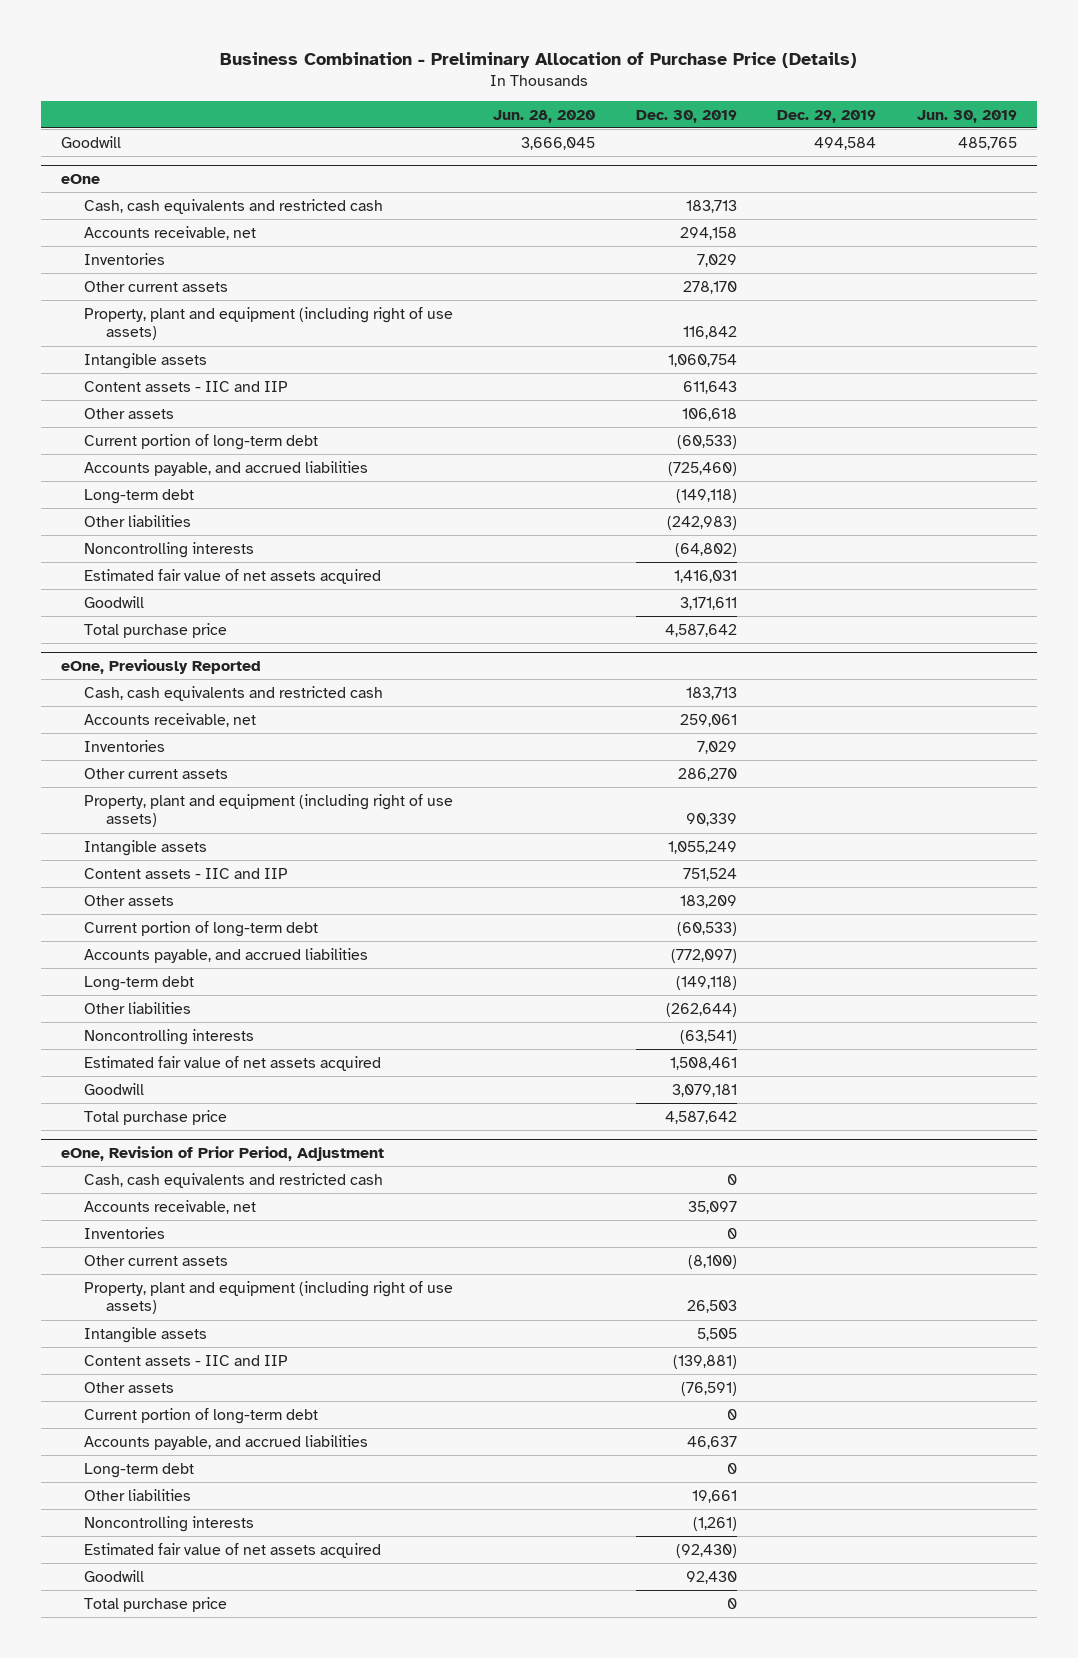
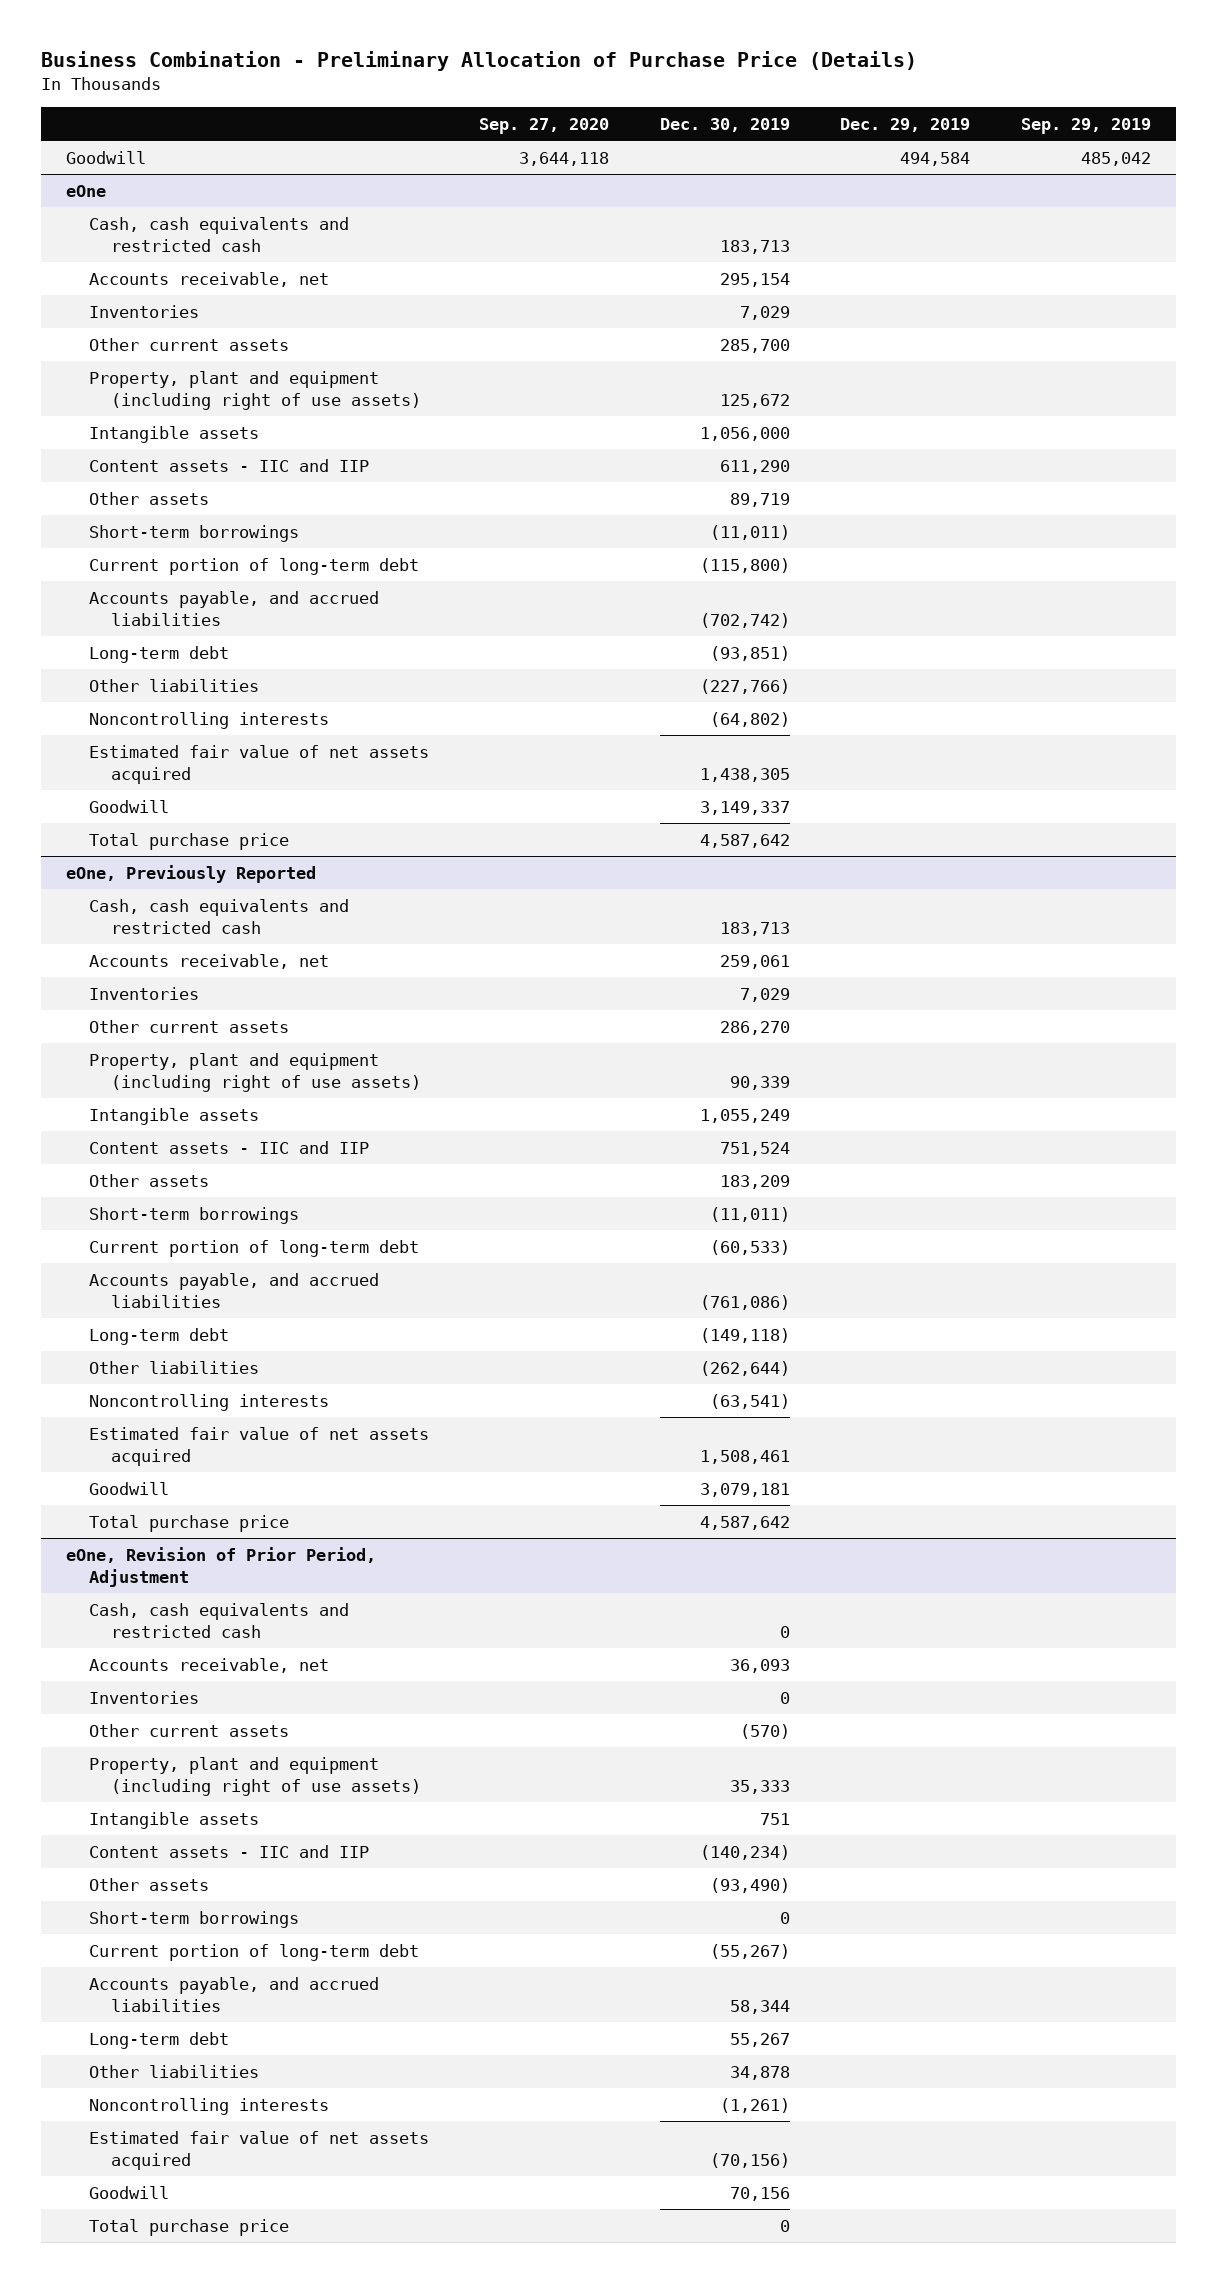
[493,109,596,123] Jun. 28, 2020 -> none
[916,109,1017,123] Jun. 30, 2019 -> none
none -> [479,118,610,135] Sep. 27, 2020
none -> [1020,118,1151,135] Sep. 29, 2019
[679,226,737,240] 294,158 -> [719,272,790,287] 295,154
[682,280,737,294] 278,170 -> [719,338,790,353] 285,700
[682,326,737,340] 116,842 -> [719,393,790,408] 125,672
[667,353,737,367] 1,060,754 -> [699,426,790,441] 1,056,000
[682,380,737,394] 611,643 -> [719,459,790,474] 611,290
[681,407,737,421] 106,618 -> [729,492,790,507] 89,719
none -> [88,524,299,542] Short-term borrowings
[676,434,737,449] (60,533) -> [699,557,790,573] (115,800)
[667,461,737,476] (725,460) -> [699,612,790,628] (702,742)
[675,488,737,503] (149,118) -> [709,645,790,661] (93,851)
[666,515,737,530] (242,983) -> [699,678,790,694] (227,766)
[673,569,737,583] 1,416,031 -> [699,767,790,782] 1,438,305
[679,596,737,610] 3,171,611 -> [699,800,790,815] 3,149,337
none -> [88,1206,299,1224] Short-term borrowings
[670,948,737,963] (772,097) -> [699,1294,790,1310] (761,086)
[687,1200,737,1214] 35,097 -> [729,1658,790,1673] 36,093
[687,1254,737,1269] (8,100) -> [739,1723,790,1739] (570)
[686,1300,737,1314] 26,503 -> [729,1779,790,1794] 35,333
[696,1327,737,1341] 5,505 -> [759,1812,790,1825] 751
[672,1354,737,1369] (139,881) -> [699,1844,790,1860] (140,234)
[680,1381,737,1396] (76,591) -> [709,1877,790,1893] (93,490)
none -> [88,1910,299,1928] Short-term borrowings
[726,1408,737,1420] 0 -> [709,1943,790,1959] (55,267)
[686,1435,737,1449] 46,637 -> [729,1999,790,2014] 58,344
[726,1462,737,1474] 0 -> [729,2032,790,2047] 55,267
[691,1489,737,1503] 19,661 -> [729,2065,790,2080] 34,878
[675,1543,737,1558] (92,430) -> [709,2152,790,2168] (70,156)
[685,1570,737,1584] 92,430 -> [729,2186,790,2201] 70,156

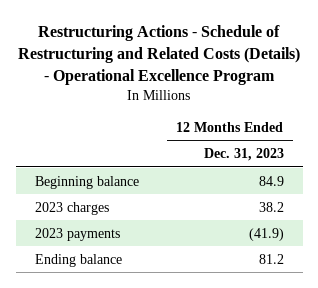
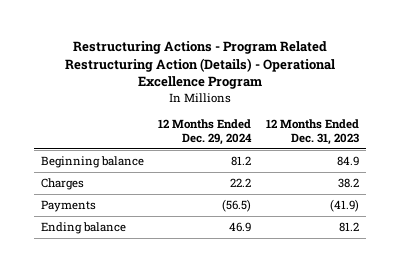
[18,25,301,86] Restructuring Actions - Schedule of Restructuring and Related Costs (Details) - Operational Excellence Program -> [64,41,335,90] Restructuring Actions - Program Related Restructuring Action (Details) - Operational Excellence Program
none -> [158,118,253,145] 12 Months Ended Dec. 29, 2024
[34,201,109,215] 2023 charges -> [40,177,84,190] Charges
[34,227,120,241] 2023 payments -> [40,199,96,212] Payments

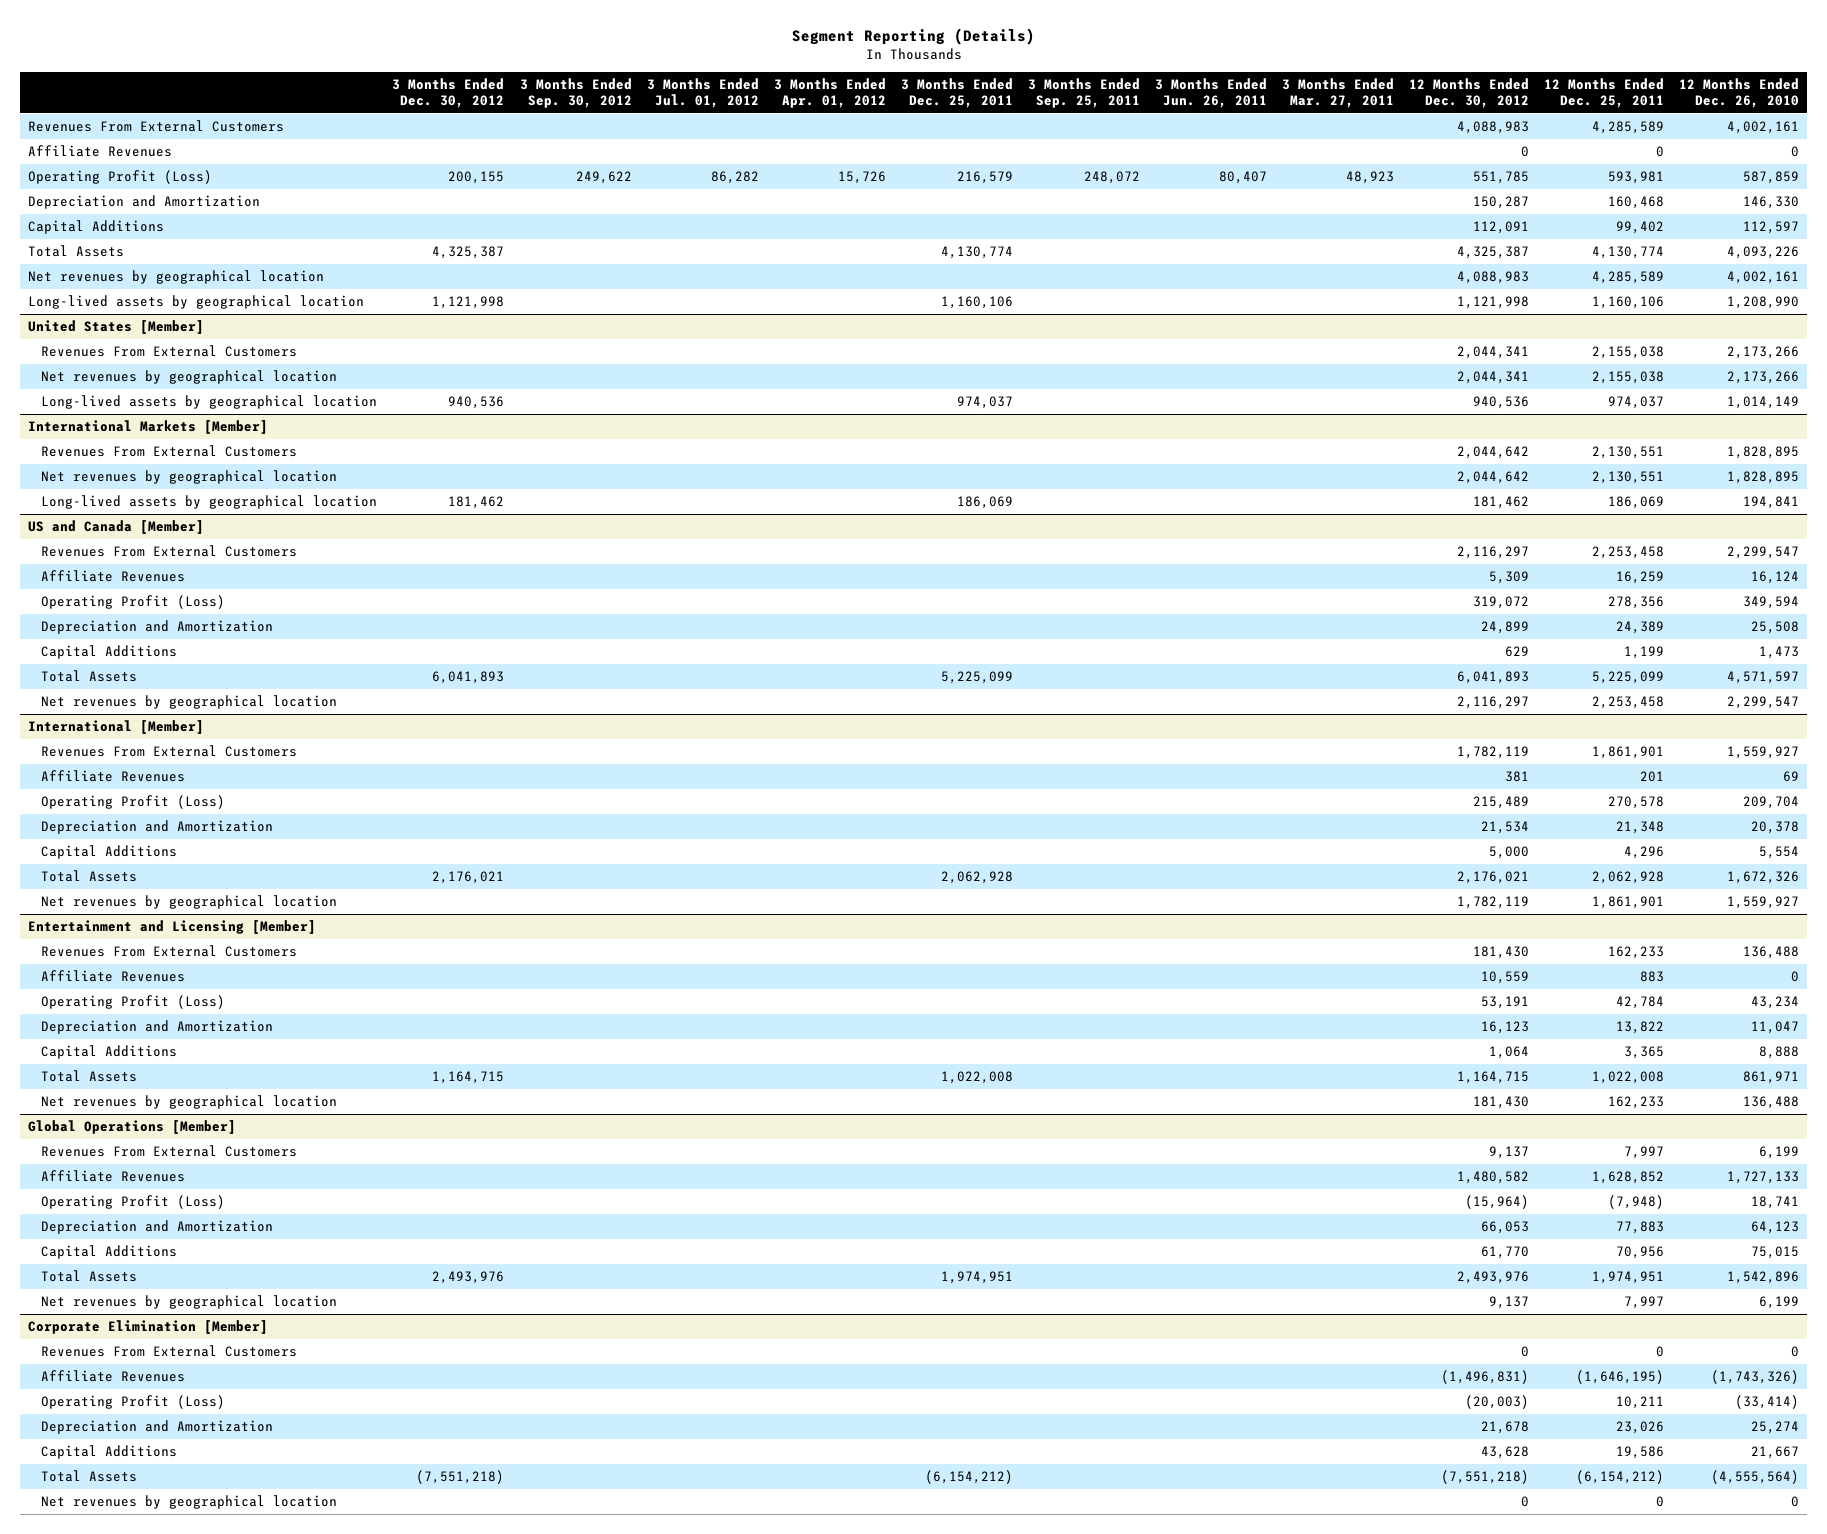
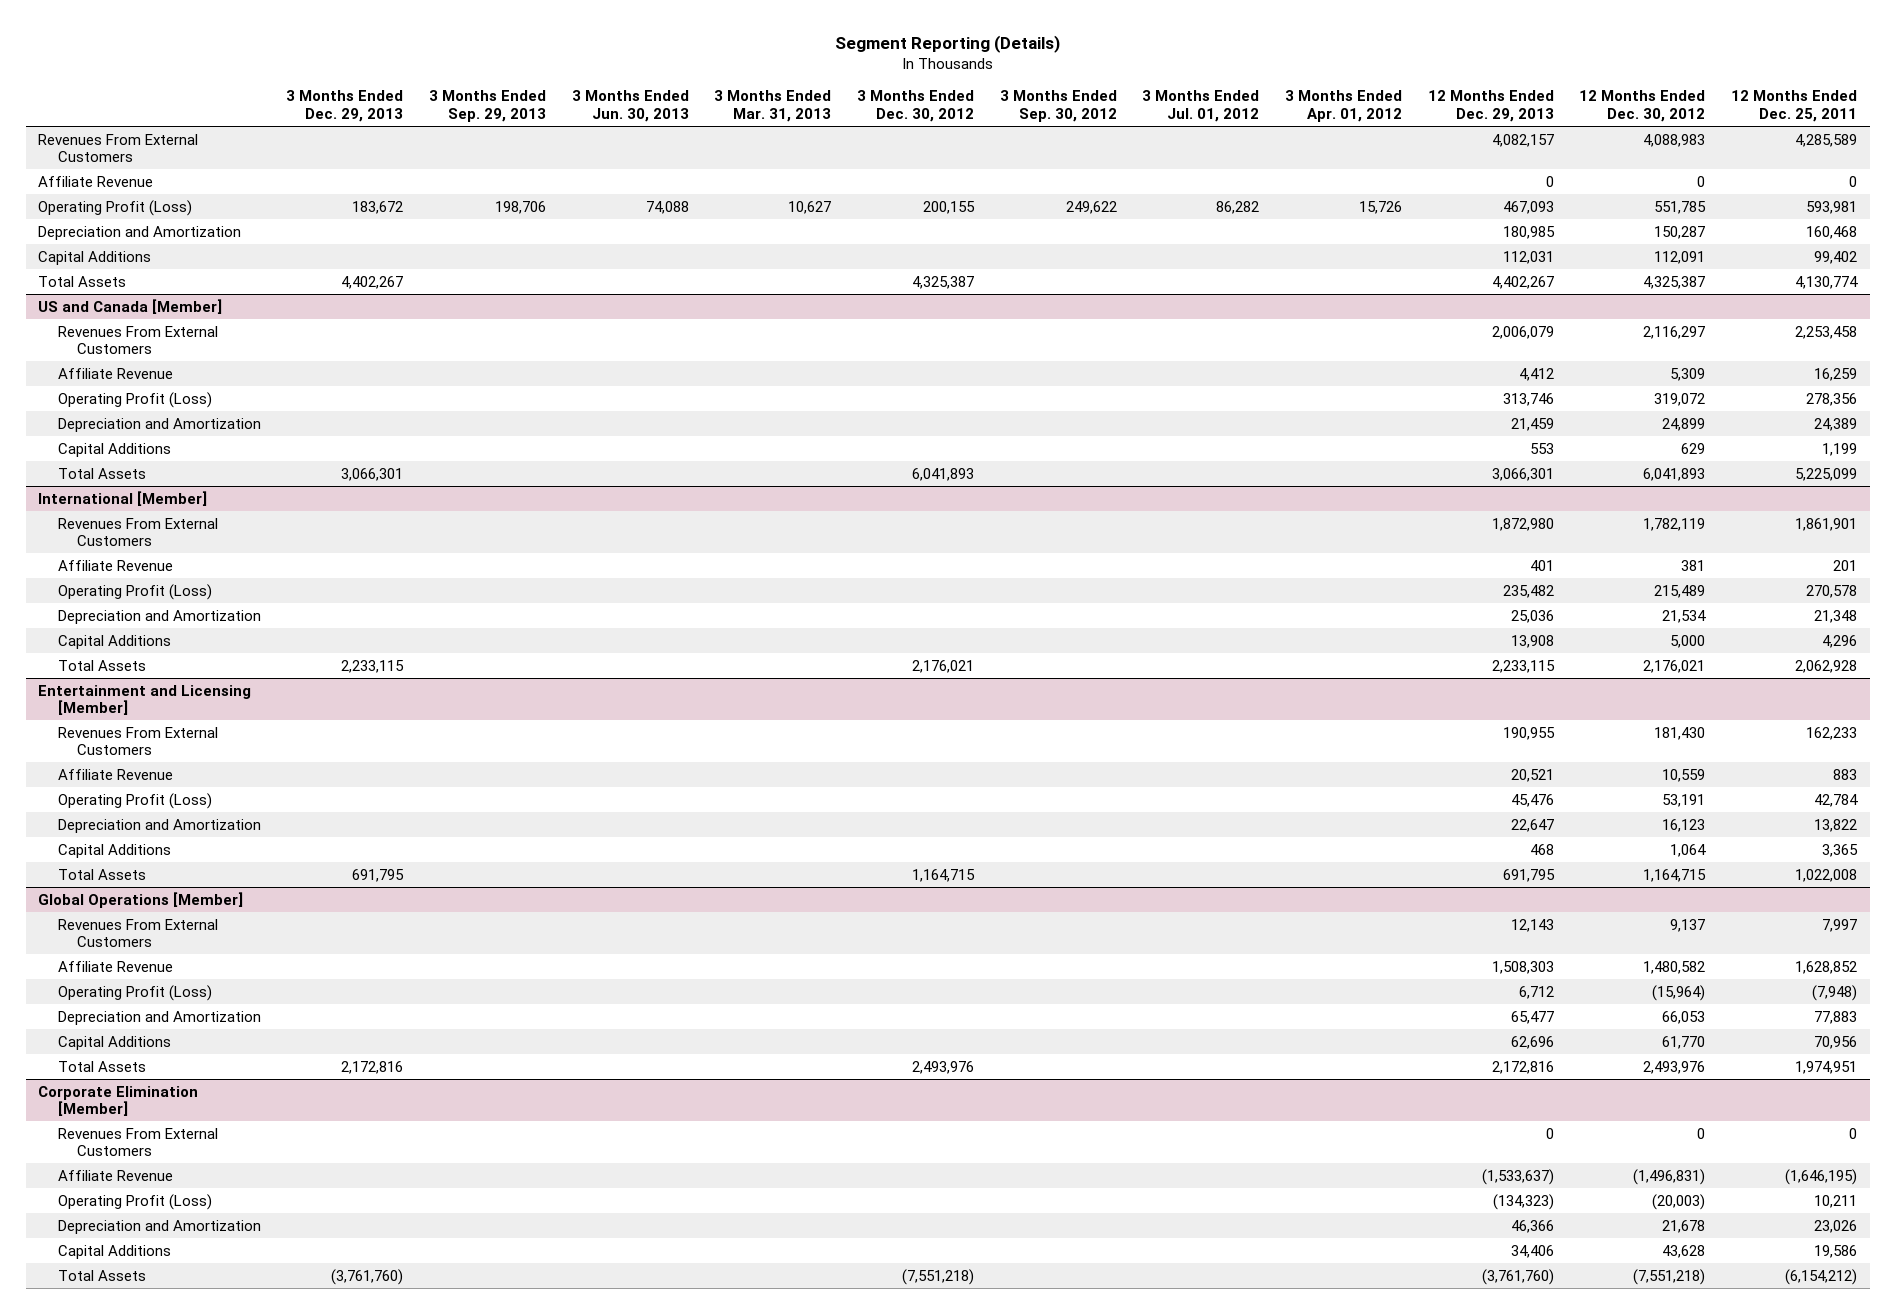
[900,78,1013,108] 3 Months Ended Dec. 25, 2011 -> none
[1027,78,1140,108] 3 Months Ended Sep. 25, 2011 -> none
[1155,78,1268,108] 3 Months Ended Jun. 26, 2011 -> none
[1282,78,1395,108] 3 Months Ended Mar. 27, 2011 -> none
[1679,78,1800,108] 12 Months Ended Dec. 26, 2010 -> none
none -> [286,90,404,123] 3 Months Ended Dec. 29, 2013
none -> [428,90,546,123] 3 Months Ended Sep. 29, 2013
none -> [571,90,689,123] 3 Months Ended Jun. 30, 2013
none -> [714,90,832,123] 3 Months Ended Mar. 31, 2013
none -> [1427,90,1554,123] 12 Months Ended Dec. 29, 2013
[27,145,172,158] Affiliate Revenues -> [38,175,154,187] Affiliate Revenue
[27,270,324,285] Net revenues by geographical location -> none
[27,295,364,310] Long-lived assets by geographical location -> none
[27,320,204,335] United States [Member] -> none
[41,345,298,358] Revenues From External Customers -> none
[41,370,338,385] Net revenues by geographical location -> none
[41,395,378,410] Long-lived assets by geographical location -> none
[27,420,268,435] International Markets [Member] -> none
[41,445,298,458] Revenues From External Customers -> none
[41,470,338,485] Net revenues by geographical location -> none
[41,495,378,510] Long-lived assets by geographical location -> none
[41,570,186,583] Affiliate Revenues -> [57,367,173,379] Affiliate Revenue
[41,695,338,710] Net revenues by geographical location -> none
[41,770,186,783] Affiliate Revenues -> [57,559,173,571] Affiliate Revenue
[41,895,338,910] Net revenues by geographical location -> none
[41,970,186,983] Affiliate Revenues -> [57,768,173,780] Affiliate Revenue
[41,1095,338,1110] Net revenues by geographical location -> none
[41,1170,186,1183] Affiliate Revenues -> [57,960,173,972] Affiliate Revenue
[41,1295,338,1310] Net revenues by geographical location -> none
[41,1370,186,1383] Affiliate Revenues -> [57,1169,173,1181] Affiliate Revenue
[41,1495,338,1510] Net revenues by geographical location -> none

